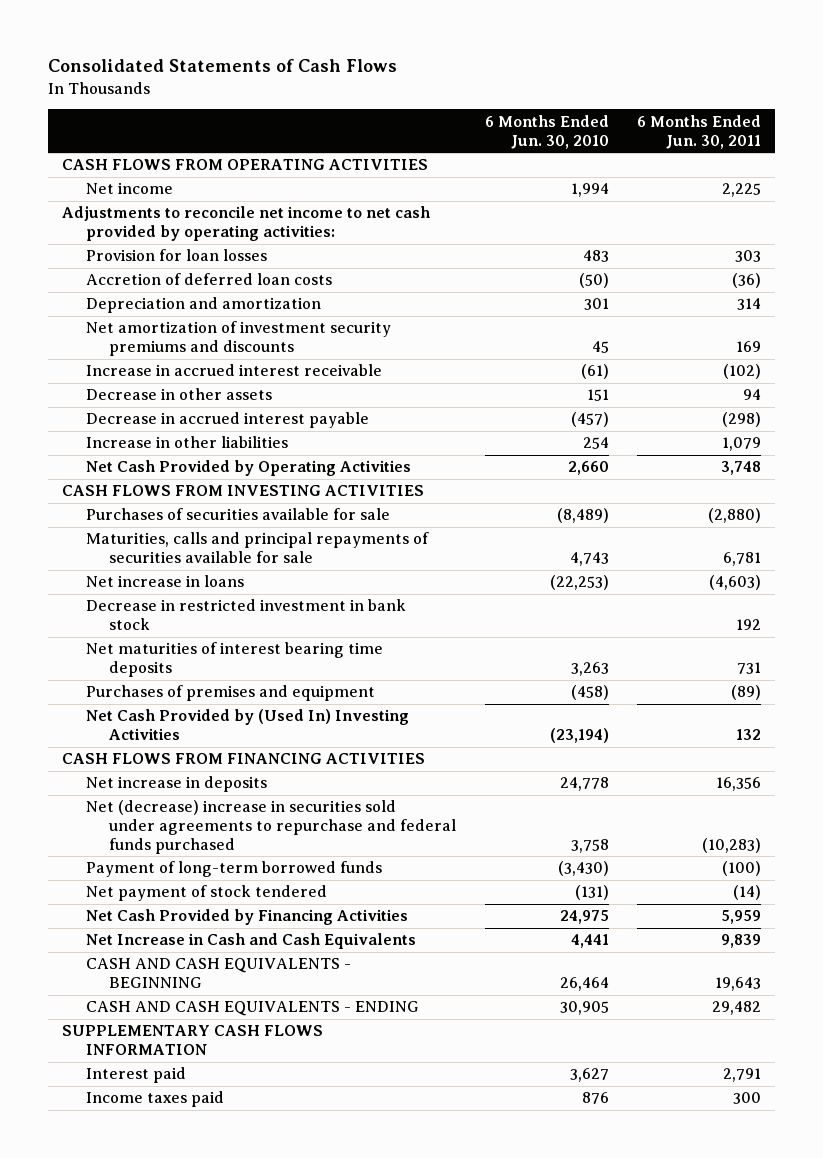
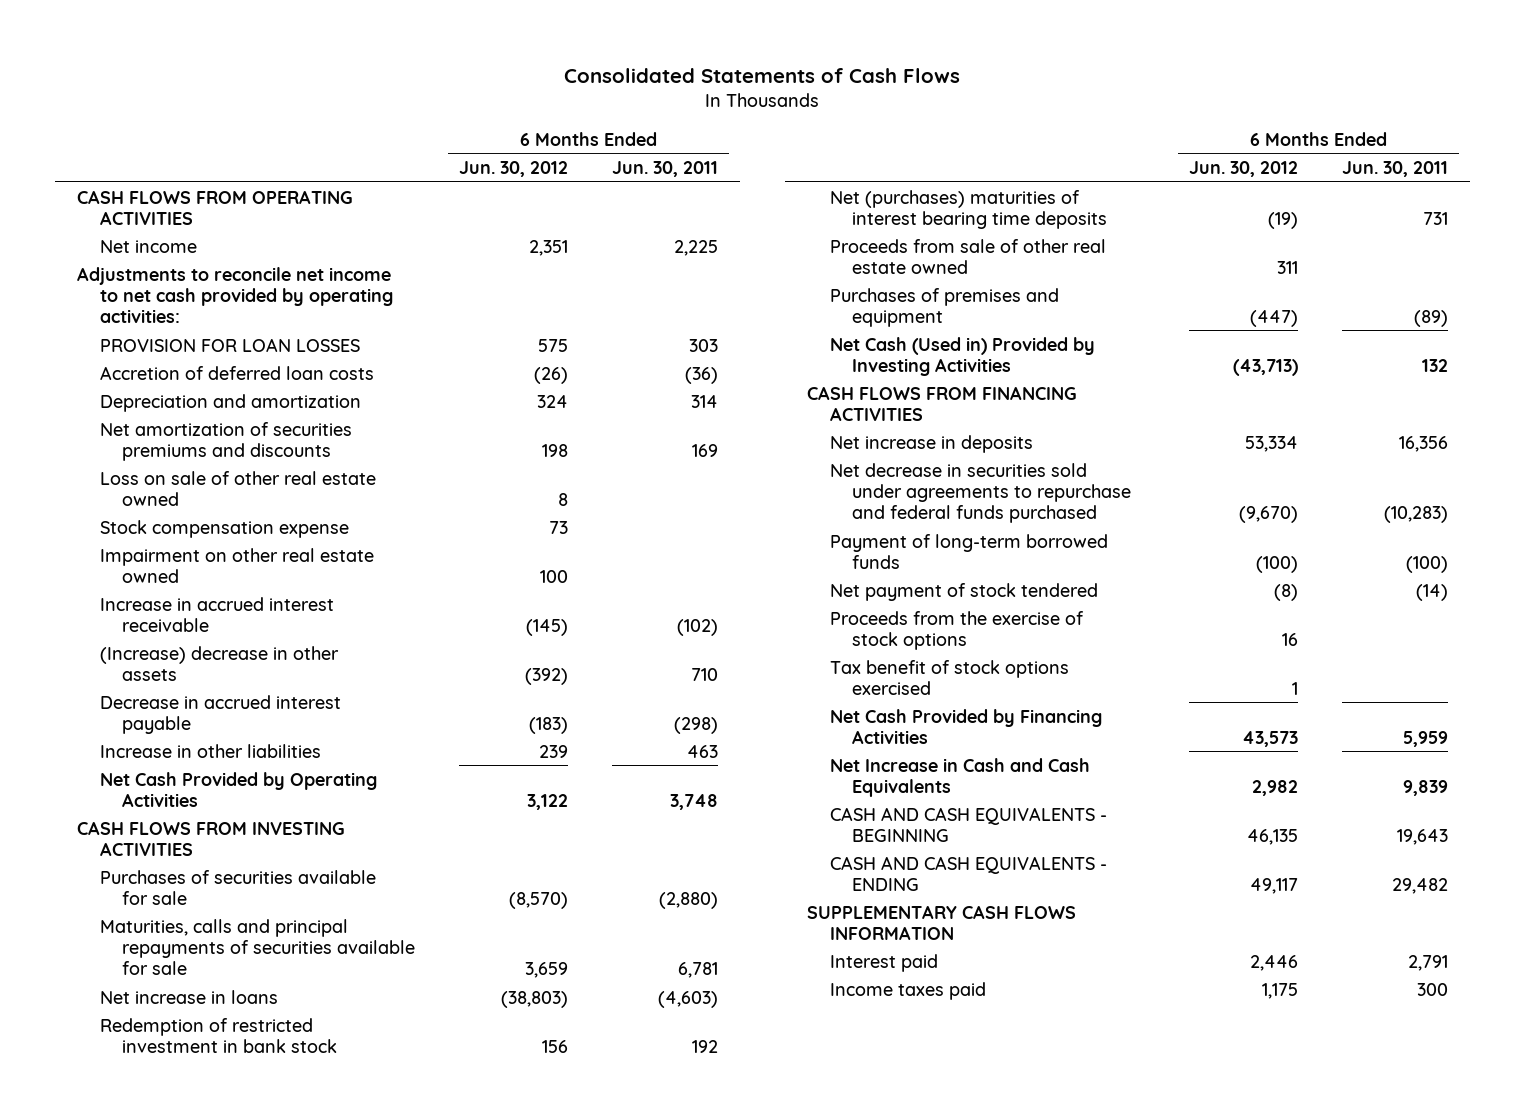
[484,114,609,149] 6 Months Ended Jun. 30, 2010 -> none
none -> [459,160,569,177] Jun. 30, 2012
[85,249,267,262] Provision for loan losses -> [99,337,360,352] PROVISION FOR LOAN LOSSES
[85,321,391,357] Net amortization of investment security premiums and discounts -> [99,421,352,461] Net amortization of securities premiums and discounts
none -> [99,470,376,506] Loss on sale of other real estate owned
none -> [99,519,349,538] Stock compensation expense
none -> [99,547,374,583] Impairment on other real estate owned
[85,388,272,401] Decrease in other assets -> [99,645,339,681] (Increase) decrease in other assets
[743,389,762,401] 94 -> [691,667,719,681] 710
[722,437,762,452] 1,079 -> [687,744,719,758] 463
[85,599,406,631] Decrease in restricted investment in bank stock -> [99,1017,338,1053] Redemption of restricted investment in bank stock
[85,642,383,678] Net maturities of interest bearing time deposits -> [829,189,1108,229] Net (purchases) maturities of interest bearing time deposits
none -> [829,238,1106,274] Proceeds from sale of other real estate owned
[85,709,409,741] Net Cash Provided by (Used In) Investing Activities -> [829,336,1095,376] Net Cash (Used in) Provided by Investing Activities
[85,800,457,854] Net (decrease) increase in securities sold under agreements to repurchase and federal funds purchased -> [829,462,1132,523] Net decrease in securities sold under agreements to repurchase and federal funds purchased
none -> [829,610,1084,650] Proceeds from the exercise of stock options
none -> [829,659,1069,695] Tax benefit of stock options exercised

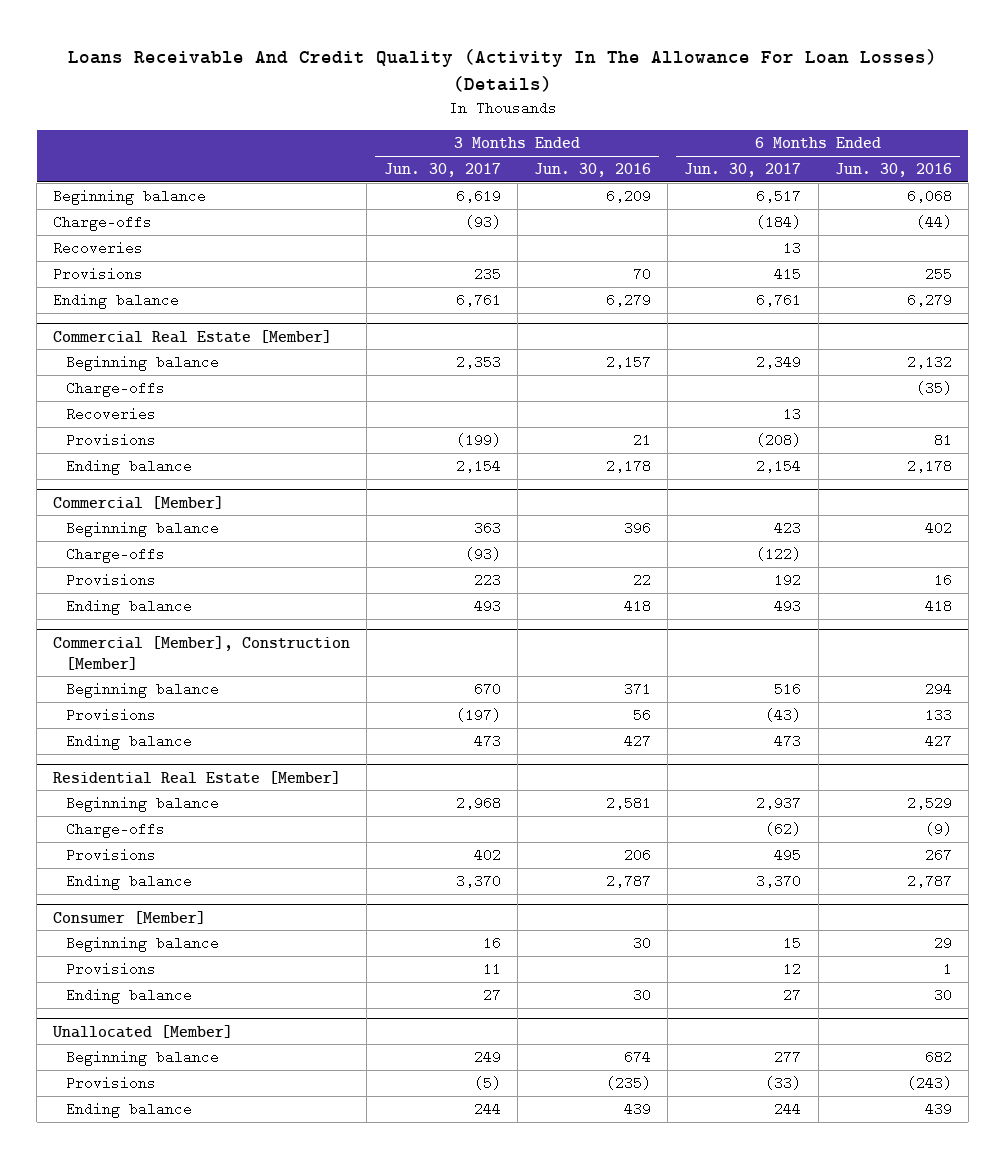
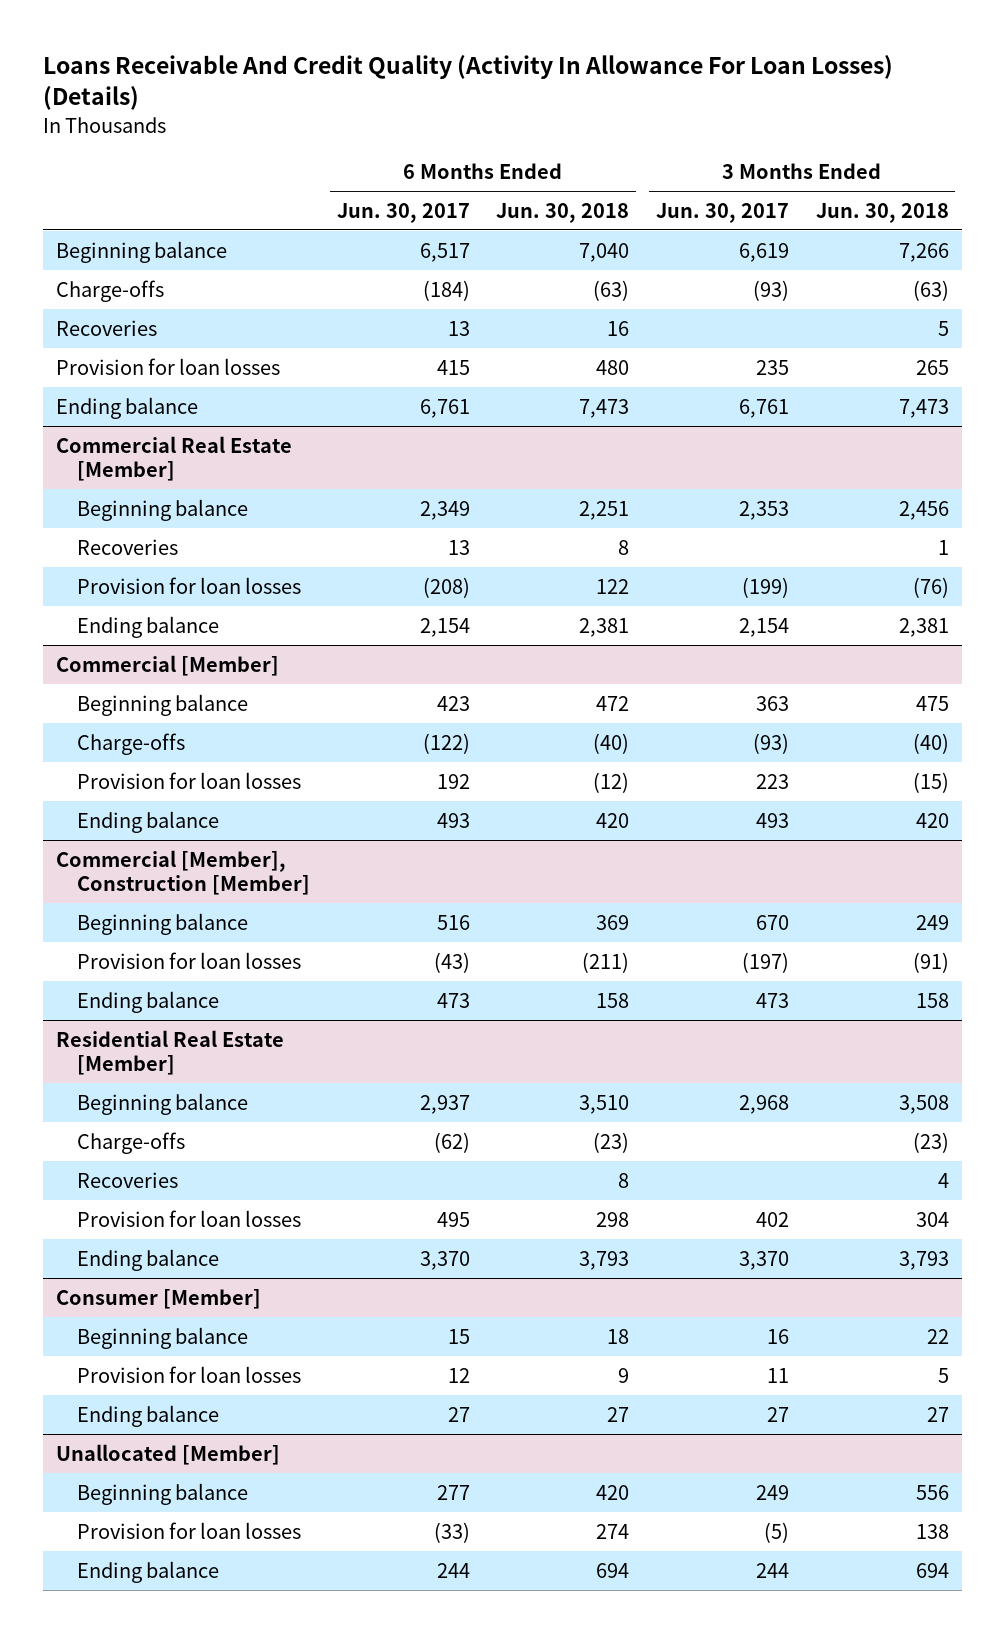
[67,49,937,92] Loans Receivable And Credit Quality (Activity In The Allowance For Loan Losses) (Details) -> [43,55,894,111] Loans Receivable And Credit Quality (Activity In Allowance For Loan Losses) (Details)
[534,163,652,178] Jun. 30, 2016 -> none
[834,163,952,178] Jun. 30, 2016 -> none
none -> [496,202,630,223] Jun. 30, 2018
none -> [815,202,949,223] Jun. 30, 2018
[53,267,144,282] Provisions -> [56,357,281,375] Provision for loan losses
[66,381,166,398] Charge-offs -> none
[66,433,157,448] Provisions -> [76,576,301,594] Provision for loan losses
[66,573,157,588] Provisions -> [76,771,301,789] Provision for loan losses
[66,708,157,723] Provisions -> [76,951,301,969] Provision for loan losses
none -> [76,1171,178,1188] Recoveries
[66,848,157,863] Provisions -> [76,1209,301,1227] Provision for loan losses
[66,962,157,977] Provisions -> [76,1365,301,1383] Provision for loan losses
[66,1076,157,1091] Provisions -> [76,1521,301,1539] Provision for loan losses

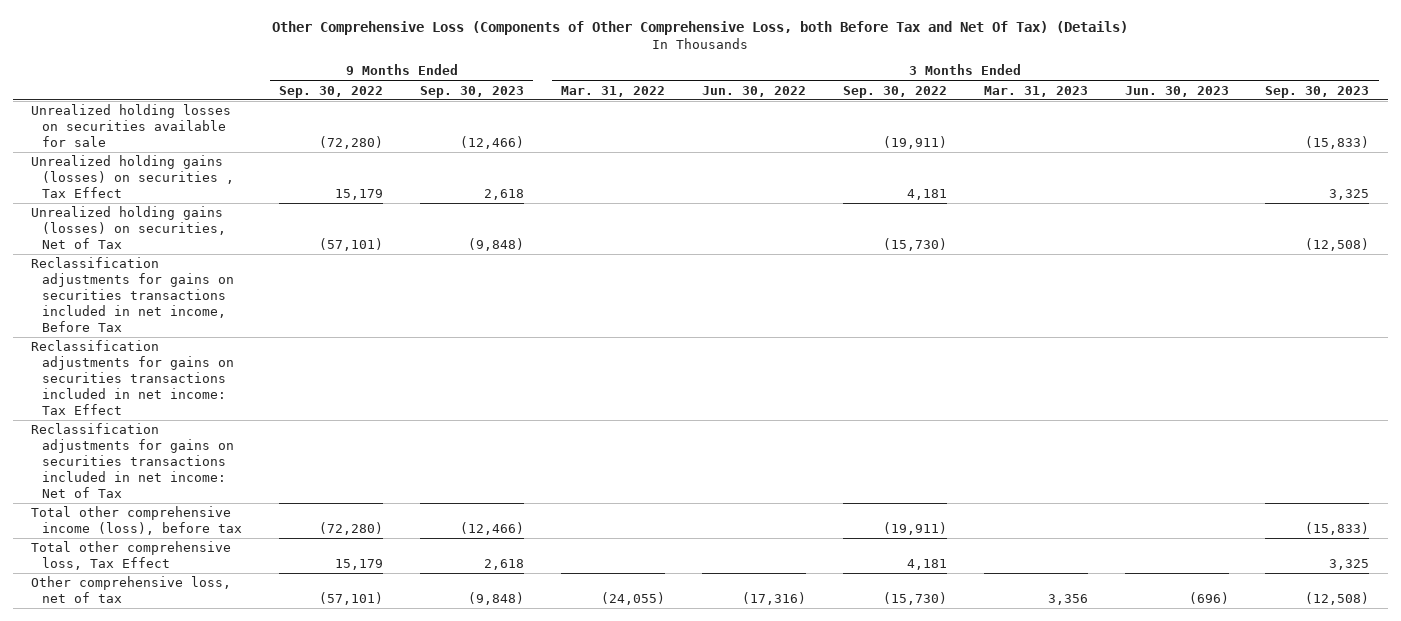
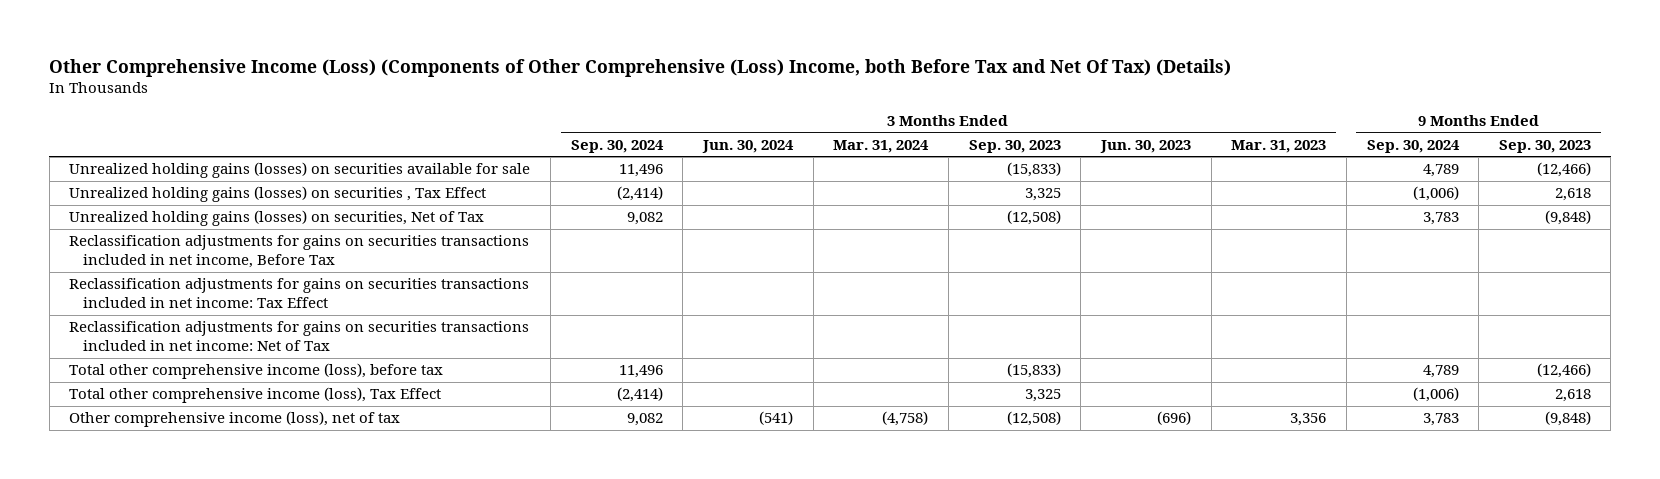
[272,21,1129,36] Other Comprehensive Loss (Components of Other Comprehensive Loss, both Before Tax and Net Of Tax) (Details) -> [49,58,1232,77] Other Comprehensive Income (Loss) (Components of Other Comprehensive (Loss) Income, both Before Tax and Net Of Tax) (Details)
[279,85,384,98] Sep. 30, 2022 -> none
[561,85,666,97] Mar. 31, 2022 -> none
[701,85,806,97] Jun. 30, 2022 -> none
[842,85,947,98] Sep. 30, 2022 -> none
none -> [570,139,664,153] Sep. 30, 2024
none -> [701,139,794,153] Jun. 30, 2024
none -> [833,139,930,153] Mar. 31, 2024
none -> [1366,139,1460,153] Sep. 30, 2024
[31,104,232,148] Unrealized holding losses on securities available for sale -> [69,162,531,179] Unrealized holding gains (losses) on securities available for sale
[31,541,232,571] Total other comprehensive loss, Tax Effect -> [69,387,442,404] Total other comprehensive income (loss), Tax Effect
[31,576,232,604] Other comprehensive loss, net of tax -> [69,411,401,428] Other comprehensive income (loss), net of tax

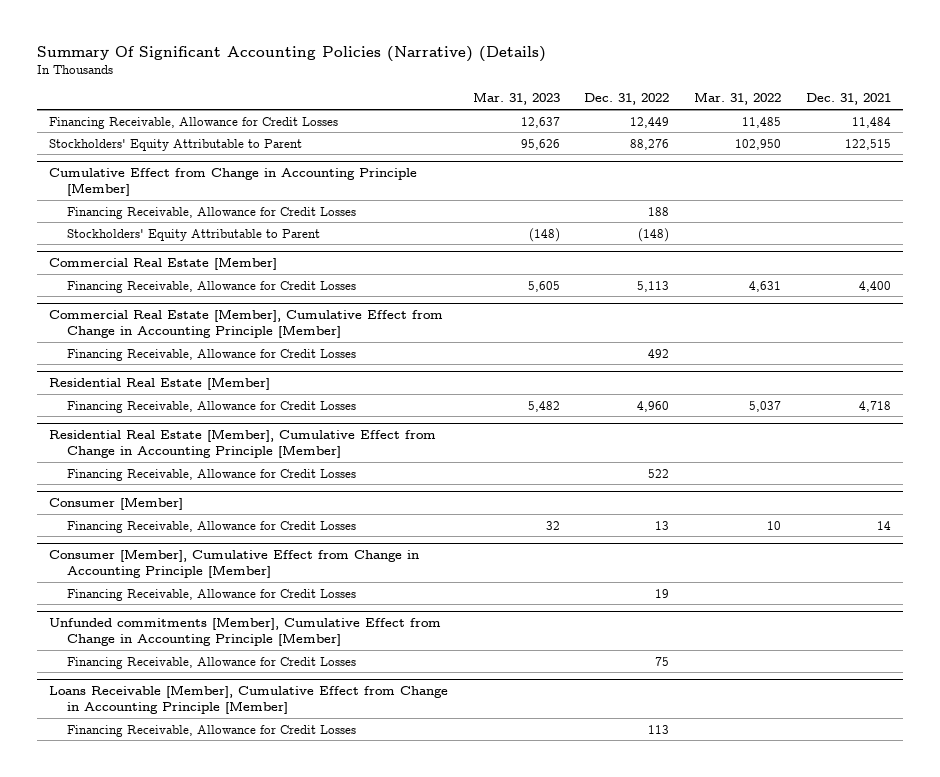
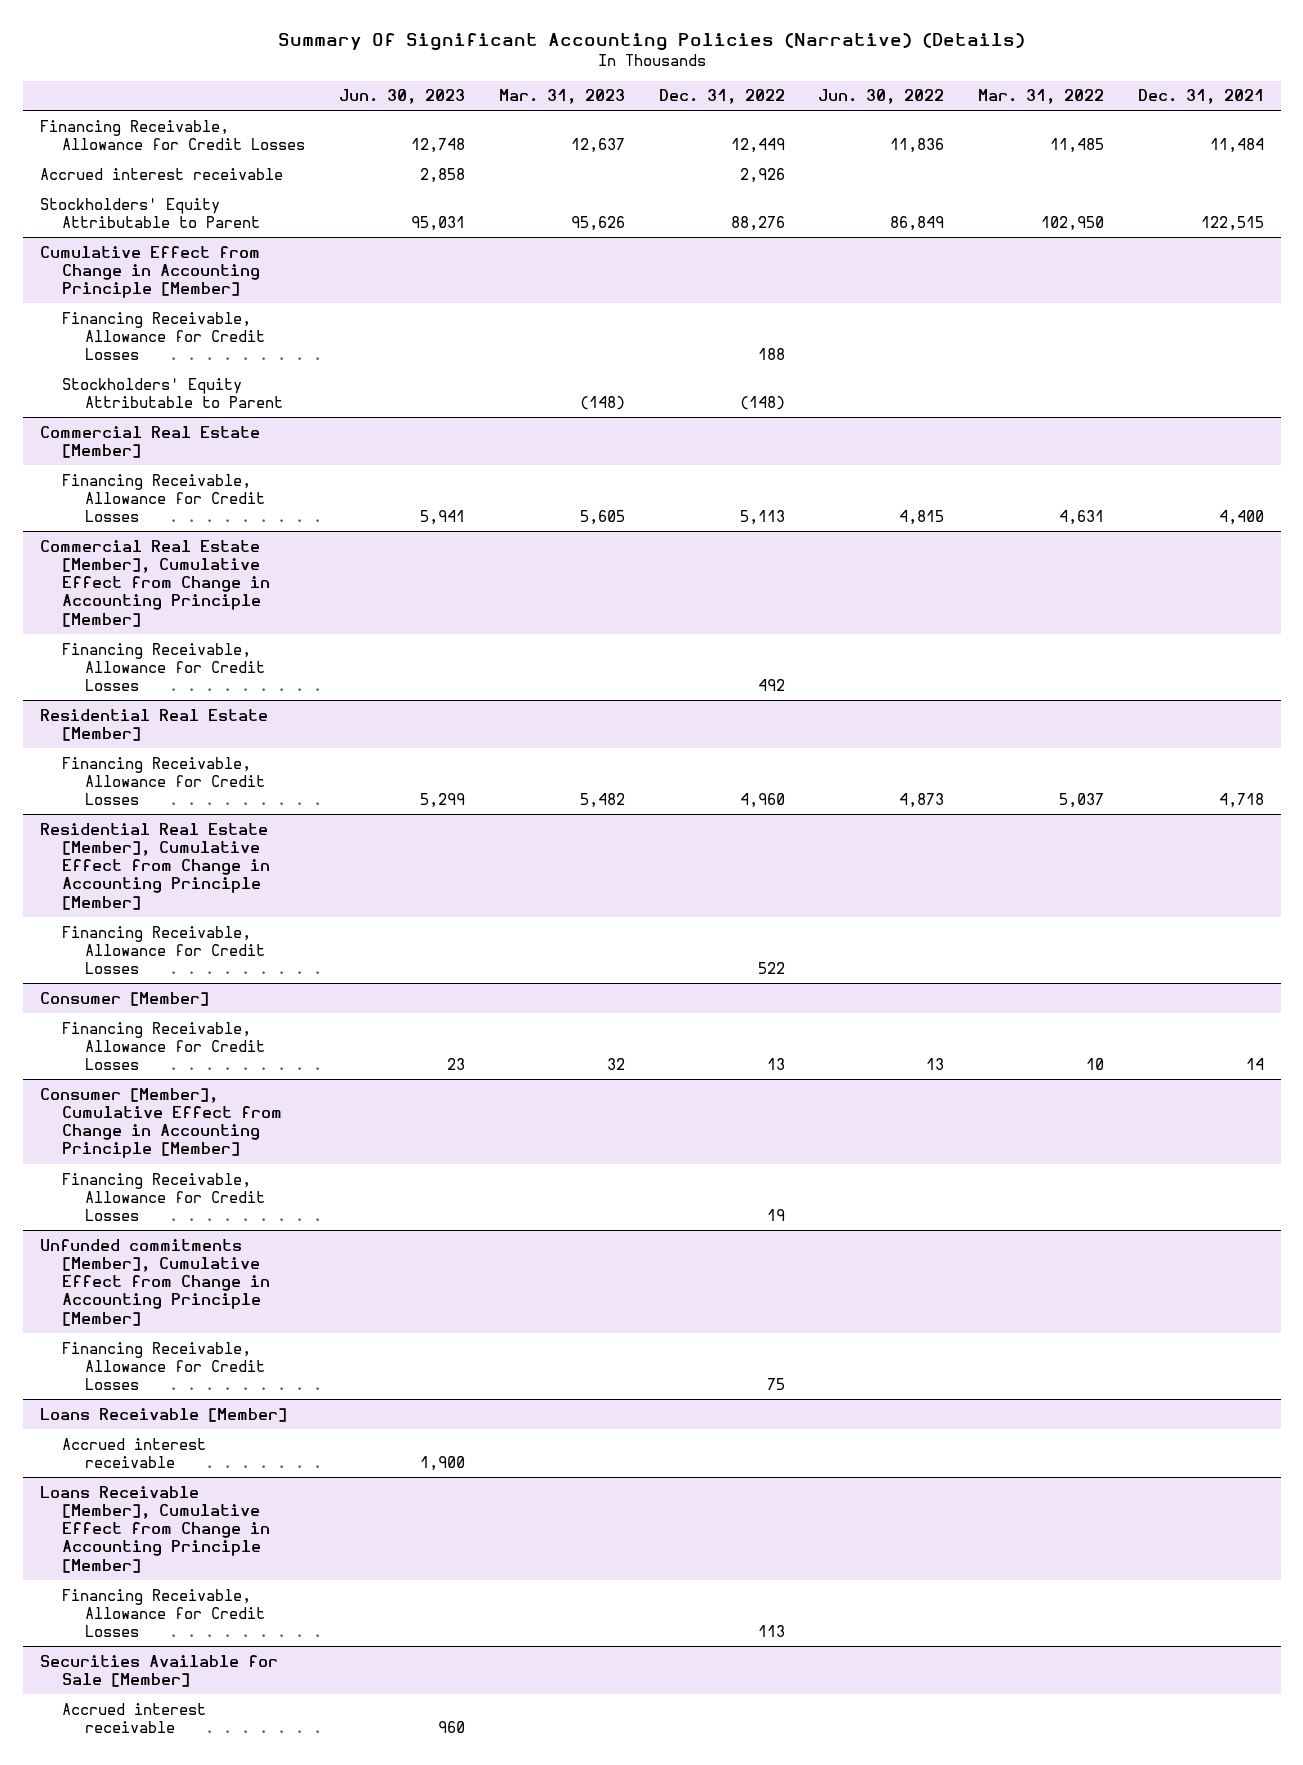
none -> [339,89,466,105] Jun. 30, 2023
none -> [818,89,945,105] Jun. 30, 2022
none -> [39,167,283,180] Accrued interest receivable
none -> [39,1407,287,1422] Loans Receivable [Member]
none -> [62,1437,207,1468] Accrued interest receivable
none -> [39,1654,278,1687] Securities Available for Sale [Member]
none -> [62,1702,207,1733] Accrued interest receivable

